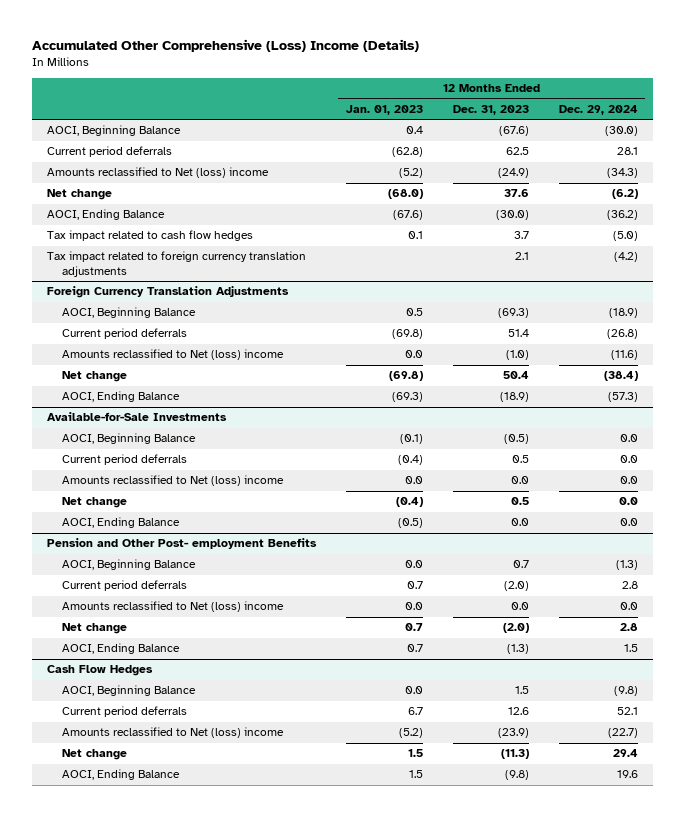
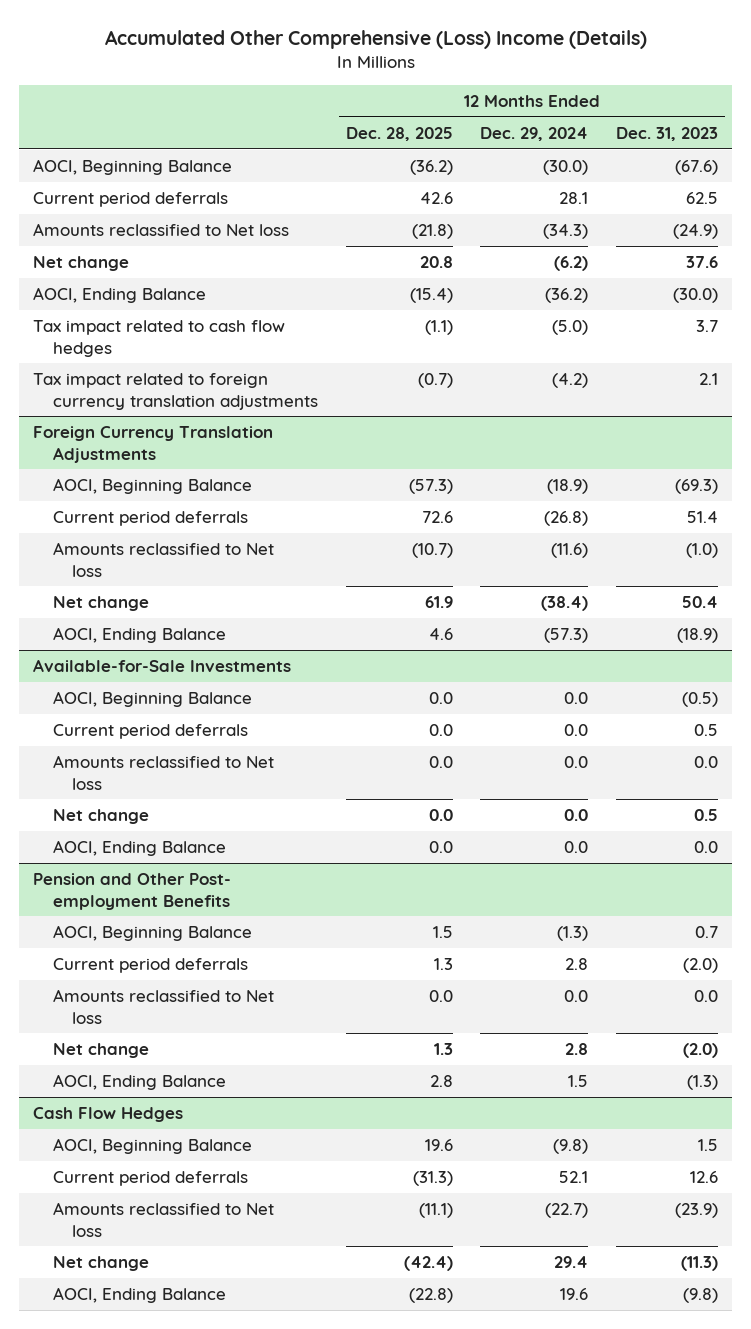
[345,104,423,115] Jan. 01, 2023 -> none
none -> [345,126,453,141] Dec. 28, 2025
[46,167,269,179] Amounts reclassified to Net (loss) income -> [32,222,289,236] Amounts reclassified to Net loss
[61,349,284,361] Amounts reclassified to Net (loss) income -> [52,541,274,577] Amounts reclassified to Net loss
[61,475,284,487] Amounts reclassified to Net (loss) income -> [52,754,274,790] Amounts reclassified to Net loss
[61,601,284,613] Amounts reclassified to Net (loss) income -> [52,988,274,1024] Amounts reclassified to Net loss
[61,727,284,739] Amounts reclassified to Net (loss) income -> [52,1201,274,1237] Amounts reclassified to Net loss

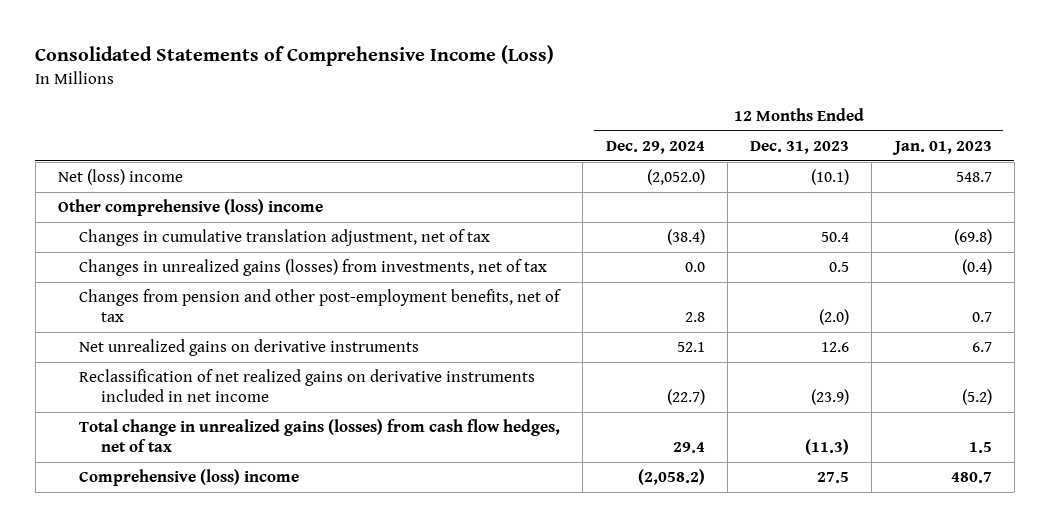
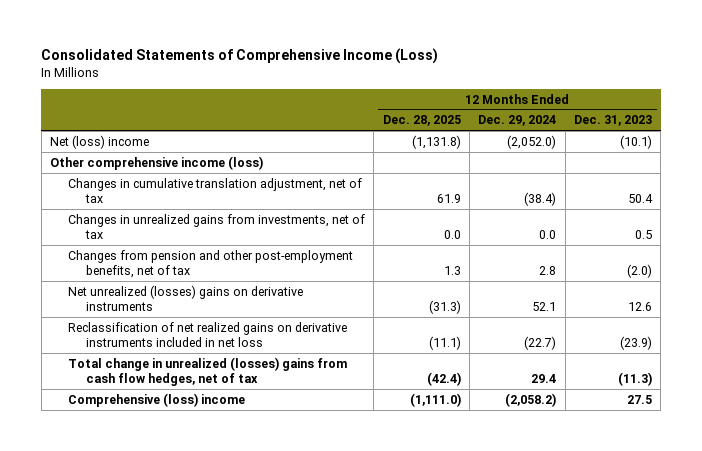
[891,140,992,155] Jan. 01, 2023 -> none
none -> [382,115,461,127] Dec. 28, 2025
[57,199,323,217] Other comprehensive (loss) income -> [49,155,263,170] Other comprehensive income (loss)
[79,259,548,277] Changes in unrealized gains (losses) from investments, net of tax -> [67,213,365,240] Changes in unrealized gains from investments, net of tax
[79,339,420,357] Net unrealized gains on derivative instruments -> [67,284,303,312] Net unrealized (losses) gains on derivative instruments
[79,369,536,403] Reclassification of net realized gains on derivative instruments included in net income -> [67,321,347,348] Reclassification of net realized gains on derivative instruments included in net loss
[79,419,561,453] Total change in unrealized gains (losses) from cash flow hedges, net of tax -> [67,356,347,387] Total change in unrealized (losses) gains from cash flow hedges, net of tax

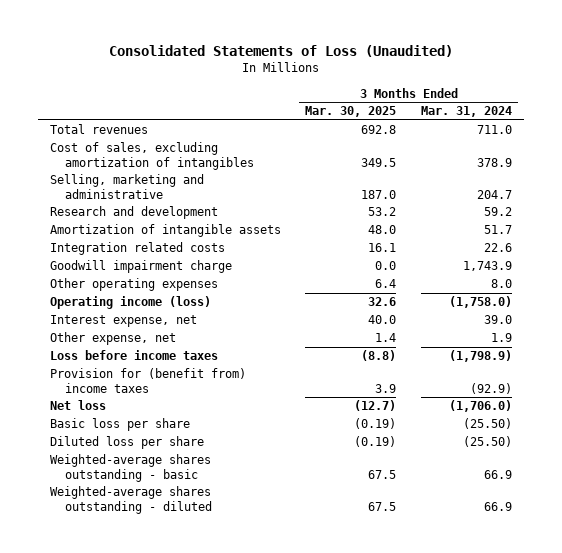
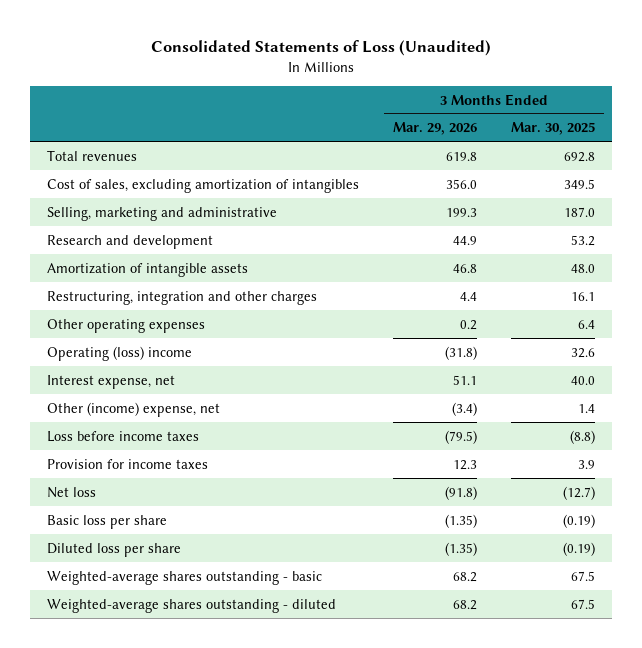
[420,106,512,118] Mar. 31, 2024 -> none
none -> [392,122,477,136] Mar. 29, 2026
[50,260,233,274] Goodwill impairment charge -> none
[50,242,226,256] Integration related costs -> [46,290,317,305] Restructuring, integration and other charges
[50,296,212,310] Operating income (loss) -> [46,345,192,361] Operating (loss) income
[50,332,177,346] Other expense, net -> [46,401,220,417] Other (income) expense, net
[50,368,247,393] Provision for (benefit from) income taxes -> [46,458,208,469] Provision for income taxes

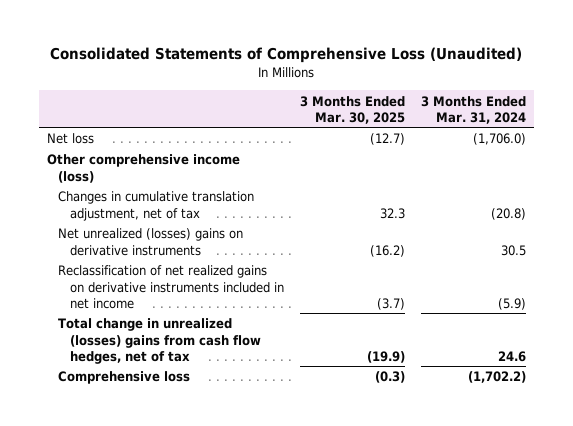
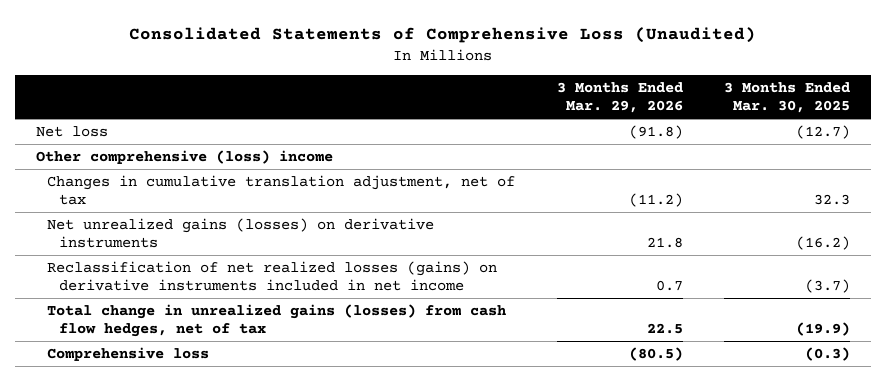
[421,95,527,124] 3 Months Ended Mar. 31, 2024 -> none
none -> [556,81,683,114] 3 Months Ended Mar. 29, 2026
[46,154,240,183] Other comprehensive income (loss) -> [36,149,334,164] Other comprehensive (loss) income
[58,228,244,256] Net unrealized (losses) gains on derivative instruments -> [47,217,435,249] Net unrealized gains (losses) on derivative instruments
[58,265,285,309] Reclassification of net realized gains on derivative instruments included in net income -> [47,260,498,292] Reclassification of net realized losses (gains) on derivative instruments included in net income
[58,318,262,364] Total change in unrealized (losses) gains from cash flow hedges, net of tax -> [47,303,507,338] Total change in unrealized gains (losses) from cash flow hedges, net of tax

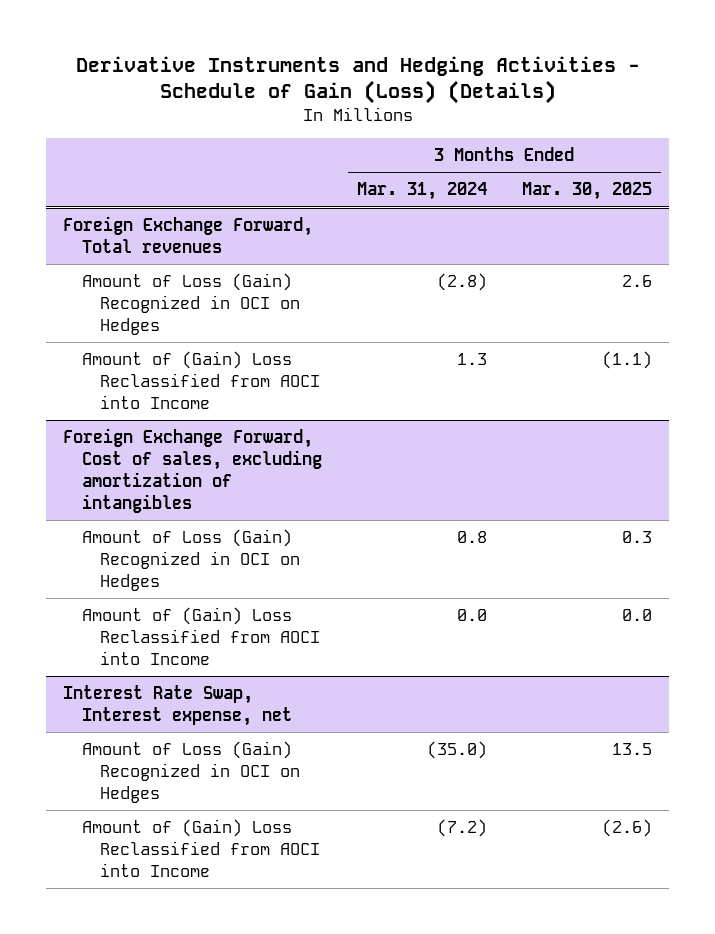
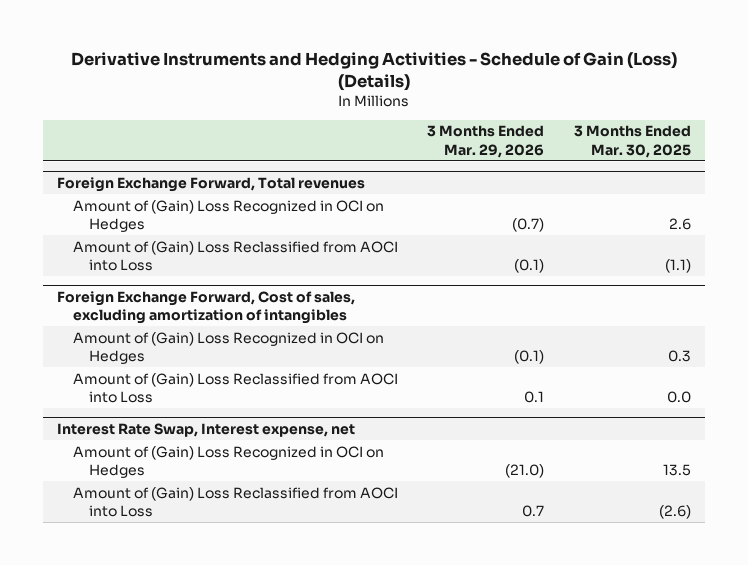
[356,182,487,201] Mar. 31, 2024 -> none
none -> [427,125,545,158] 3 Months Ended Mar. 29, 2026
[81,273,300,335] Amount of Loss (Gain) Recognized in OCI on Hedges -> [72,199,384,232] Amount of (Gain) Loss Recognized in OCI on Hedges
[81,351,320,409] Amount of (Gain) Loss Reclassified from AOCI into Income -> [72,240,398,271] Amount of (Gain) Loss Reclassified from AOCI into Loss
[81,529,300,591] Amount of Loss (Gain) Recognized in OCI on Hedges -> [72,331,384,364] Amount of (Gain) Loss Recognized in OCI on Hedges
[81,607,320,665] Amount of (Gain) Loss Reclassified from AOCI into Income -> [72,372,398,403] Amount of (Gain) Loss Reclassified from AOCI into Loss
[81,741,300,803] Amount of Loss (Gain) Recognized in OCI on Hedges -> [72,445,384,478] Amount of (Gain) Loss Recognized in OCI on Hedges
[81,819,320,877] Amount of (Gain) Loss Reclassified from AOCI into Income -> [72,486,398,517] Amount of (Gain) Loss Reclassified from AOCI into Loss

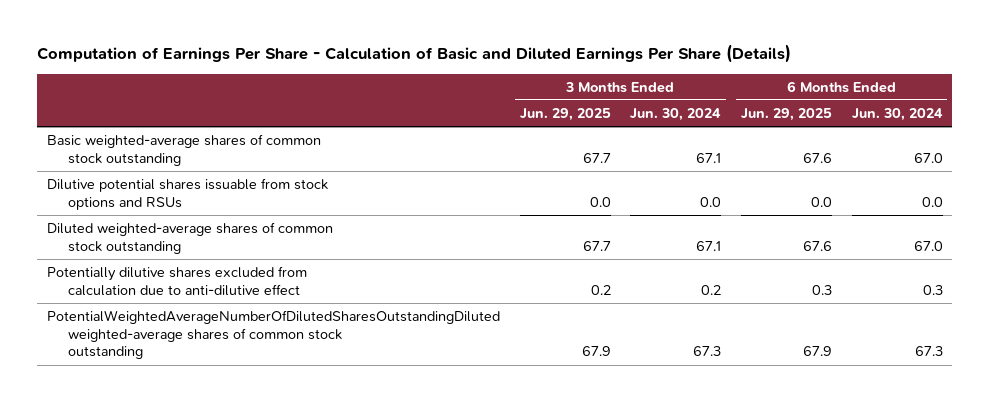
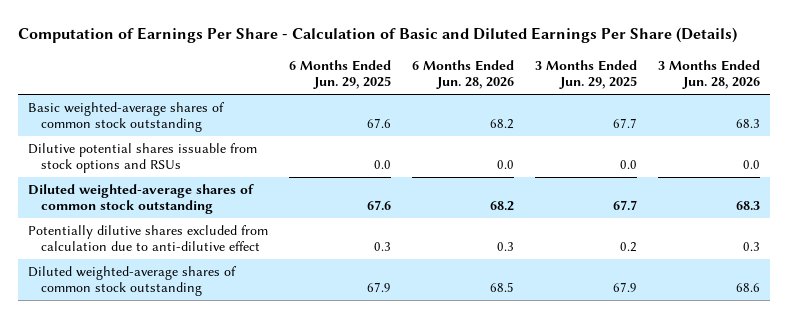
[630,108,722,122] Jun. 30, 2024 -> none
[851,108,943,122] Jun. 30, 2024 -> none
none -> [411,59,514,90] 6 Months Ended Jun. 28, 2026
none -> [657,59,760,90] 3 Months Ended Jun. 28, 2026
[46,310,500,360] PotentialWeightedAverageNumberOfDilutedSharesOutstandingDiluted weighted-average shares of common stock outstanding -> [28,265,238,297] Diluted weighted-average shares of common stock outstanding

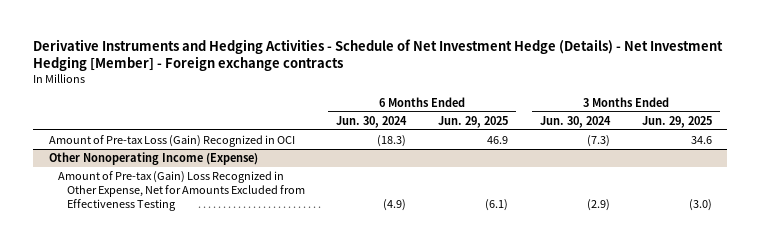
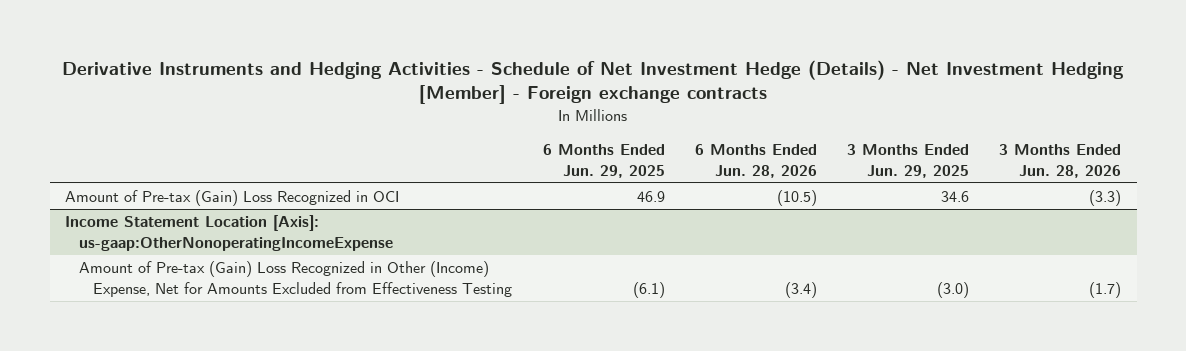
[336,115,408,128] Jun. 30, 2024 -> none
[539,115,611,128] Jun. 30, 2024 -> none
none -> [694,144,817,178] 6 Months Ended Jun. 28, 2026
none -> [999,144,1122,178] 3 Months Ended Jun. 28, 2026
[49,135,296,148] Amount of Pre-tax Loss (Gain) Recognized in OCI -> [64,190,399,207] Amount of Pre-tax (Gain) Loss Recognized in OCI
[49,152,259,166] Other Nonoperating Income (Expense) -> [64,215,394,251] Income Statement Location [Axis]: us-gaap:OtherNonoperatingIncomeExpense
[57,171,305,212] Amount of Pre-tax (Gain) Loss Recognized in Other Expense, Net for Amounts Excluded from Effectiveness Testing -> [79,261,513,297] Amount of Pre-tax (Gain) Loss Recognized in Other (Income) Expense, Net for Amounts Excluded from Effectiveness Testing

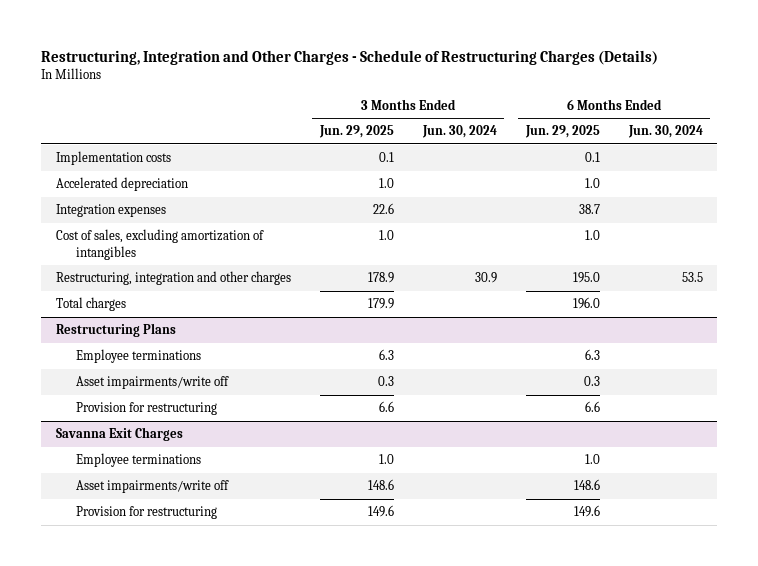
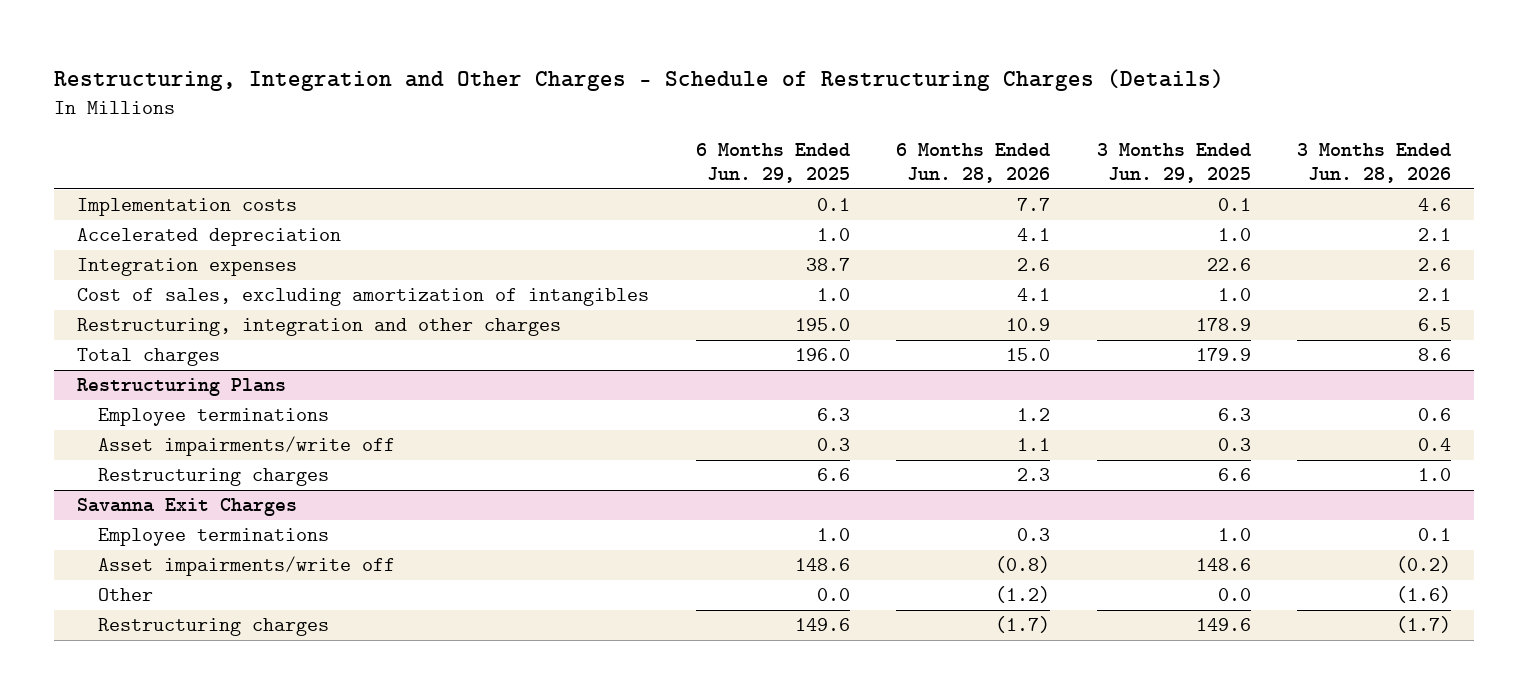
[421,125,497,139] Jun. 30, 2024 -> none
[627,125,703,139] Jun. 30, 2024 -> none
none -> [896,143,1051,184] 6 Months Ended Jun. 28, 2026
none -> [1297,143,1452,184] 3 Months Ended Jun. 28, 2026
[76,402,218,416] Provision for restructuring -> [98,468,330,487] Restructuring charges
none -> [98,588,154,602] Other
[76,506,218,520] Provision for restructuring -> [98,618,330,637] Restructuring charges

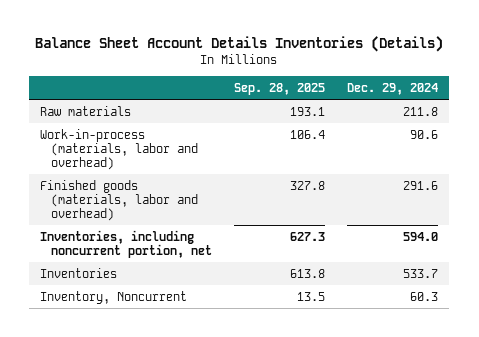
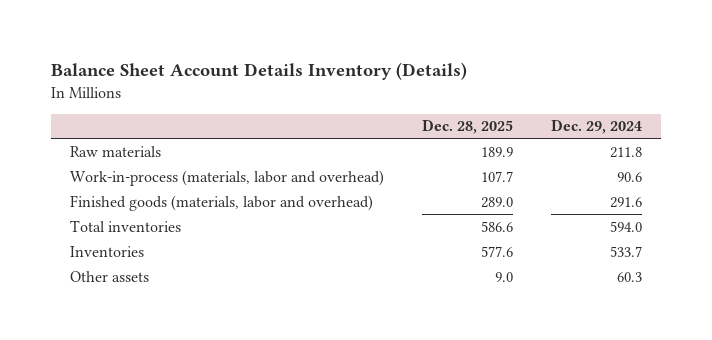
[35,36,444,53] Balance Sheet Account Details Inventories (Details) -> [51,62,468,81] Balance Sheet Account Details Inventory (Details)
[234,83,326,96] Sep. 28, 2025 -> none
none -> [422,119,514,135] Dec. 28, 2025
[40,229,213,258] Inventories, including noncurrent portion, net -> [70,219,182,232] Total inventories
[40,290,188,304] Inventory, Noncurrent -> [70,270,150,282] Other assets

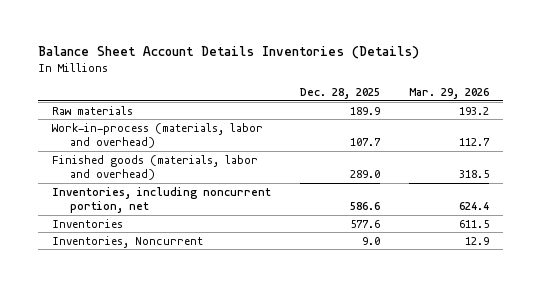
[51,62,468,81] Balance Sheet Account Details Inventory (Details) -> [38,46,420,60] Balance Sheet Account Details Inventories (Details)
[551,119,643,135] Dec. 29, 2024 -> none
none -> [408,88,489,100] Mar. 29, 2026
[70,219,182,232] Total inventories -> [52,186,272,214] Inventories, including noncurrent portion, net
[70,270,150,282] Other assets -> [52,235,204,248] Inventories, Noncurrent

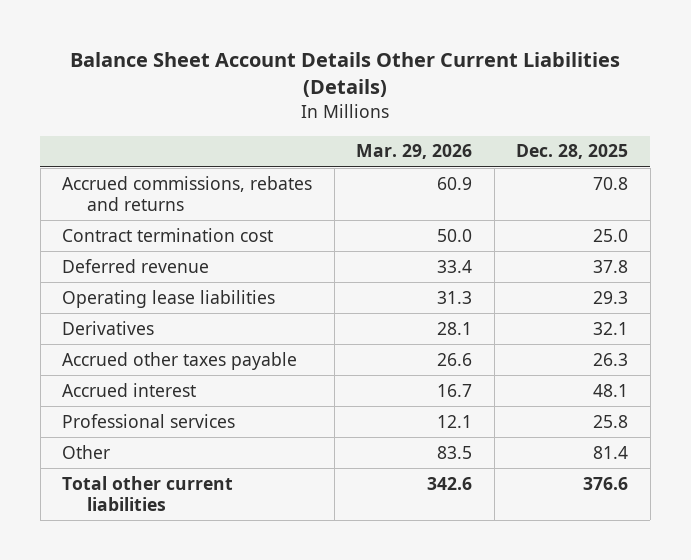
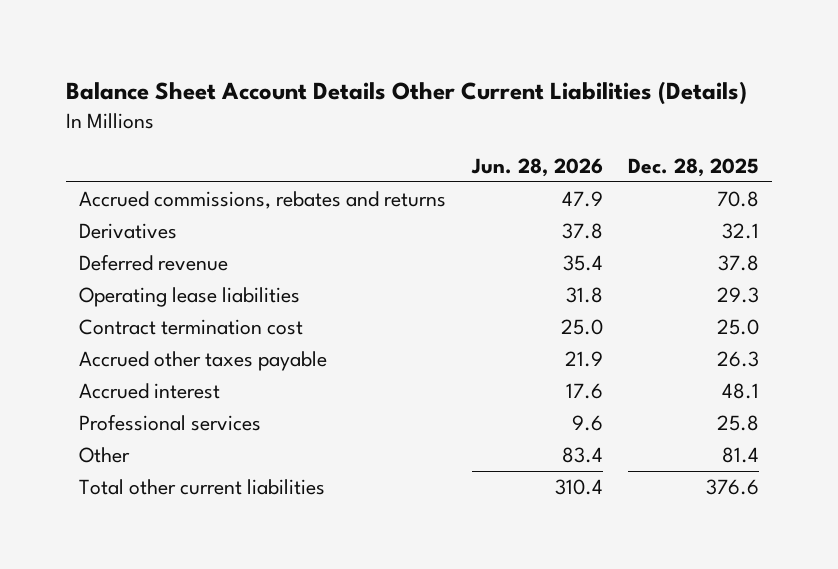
[356,144,473,160] Mar. 29, 2026 -> none
none -> [470,157,603,177] Jun. 28, 2026
[62,320,155,335] Derivatives -> [79,223,178,240] Derivatives
[62,227,274,242] Contract termination cost -> [79,319,304,336] Contract termination cost

